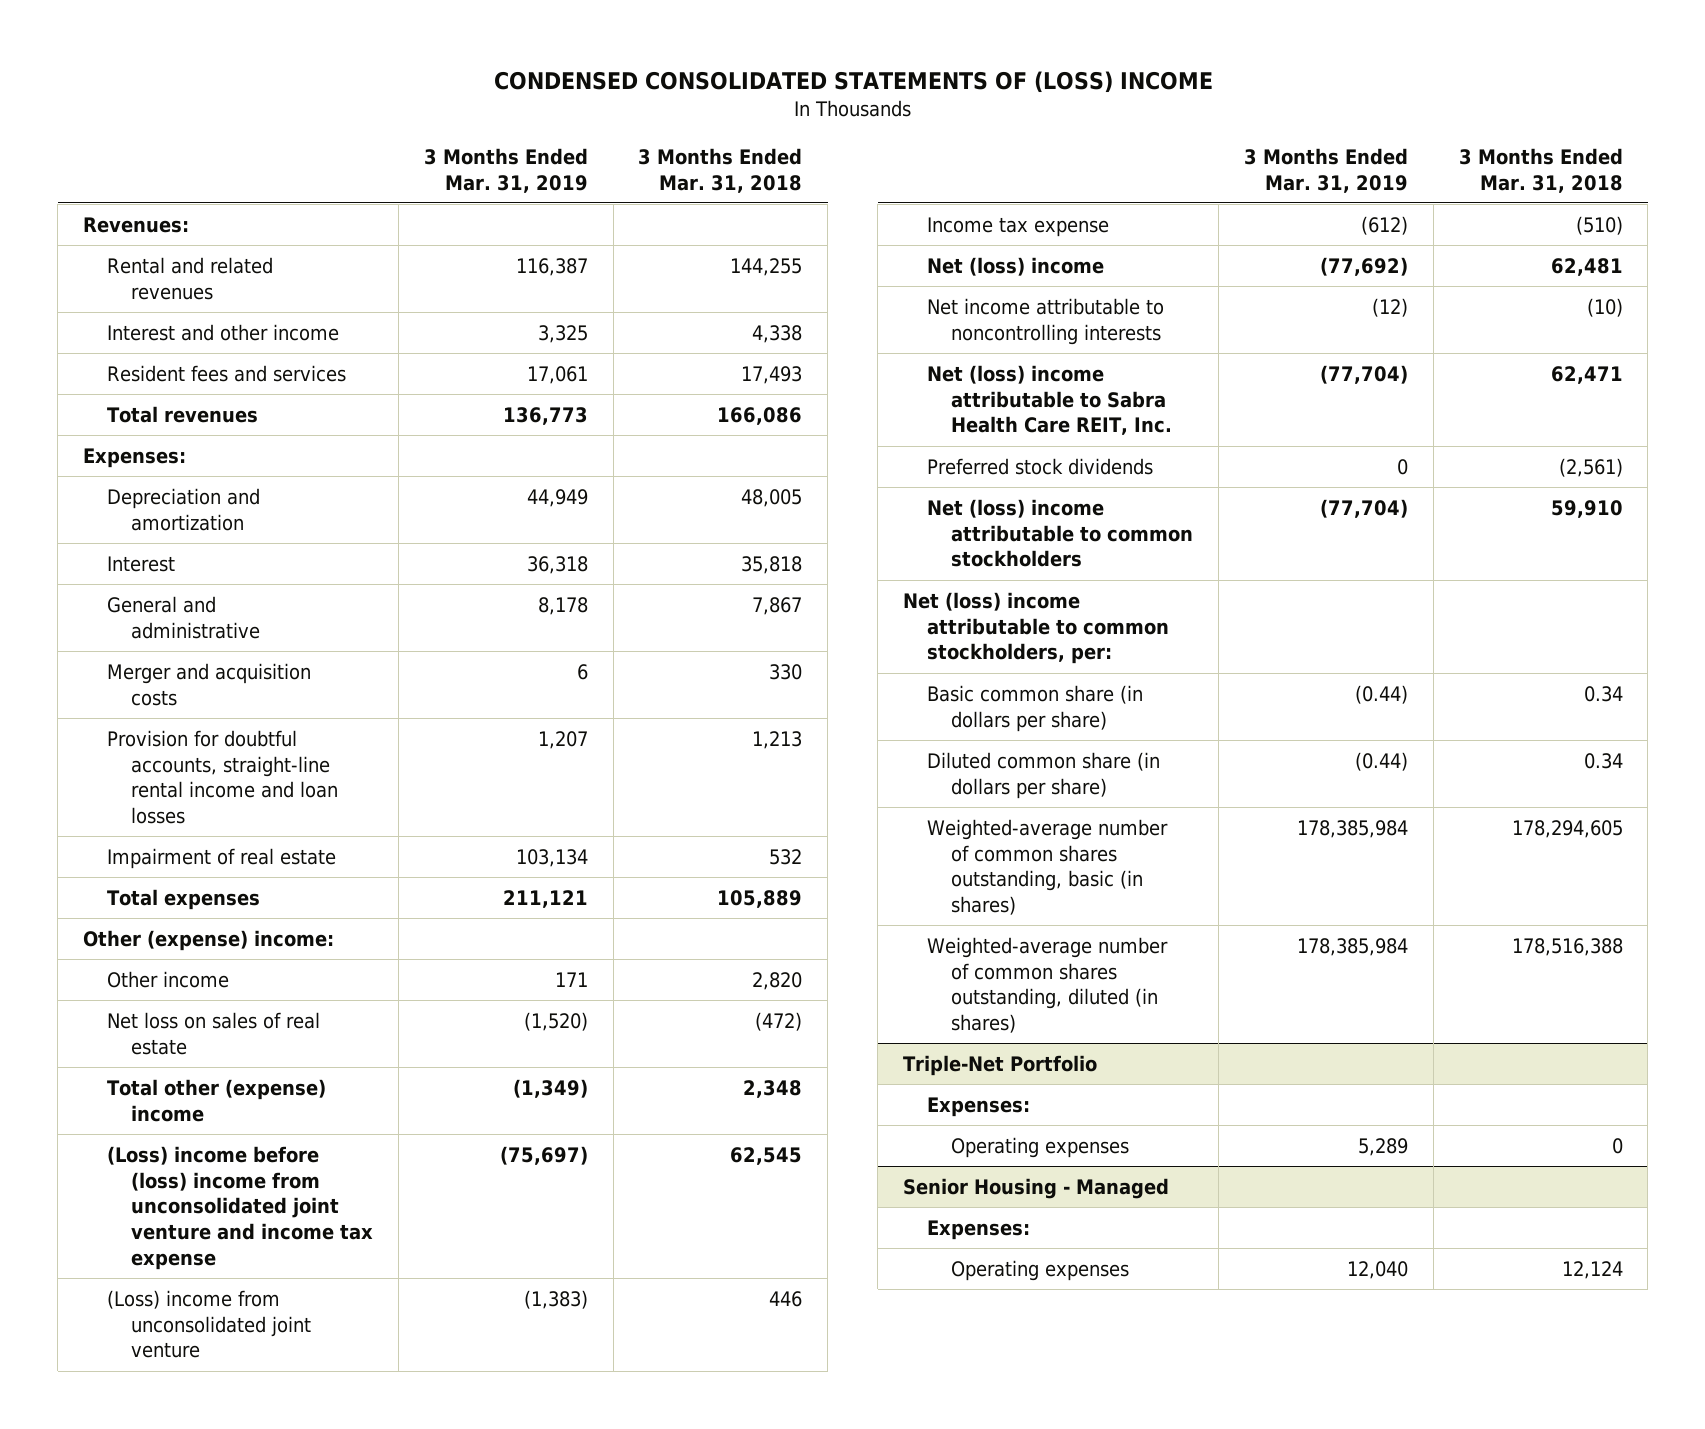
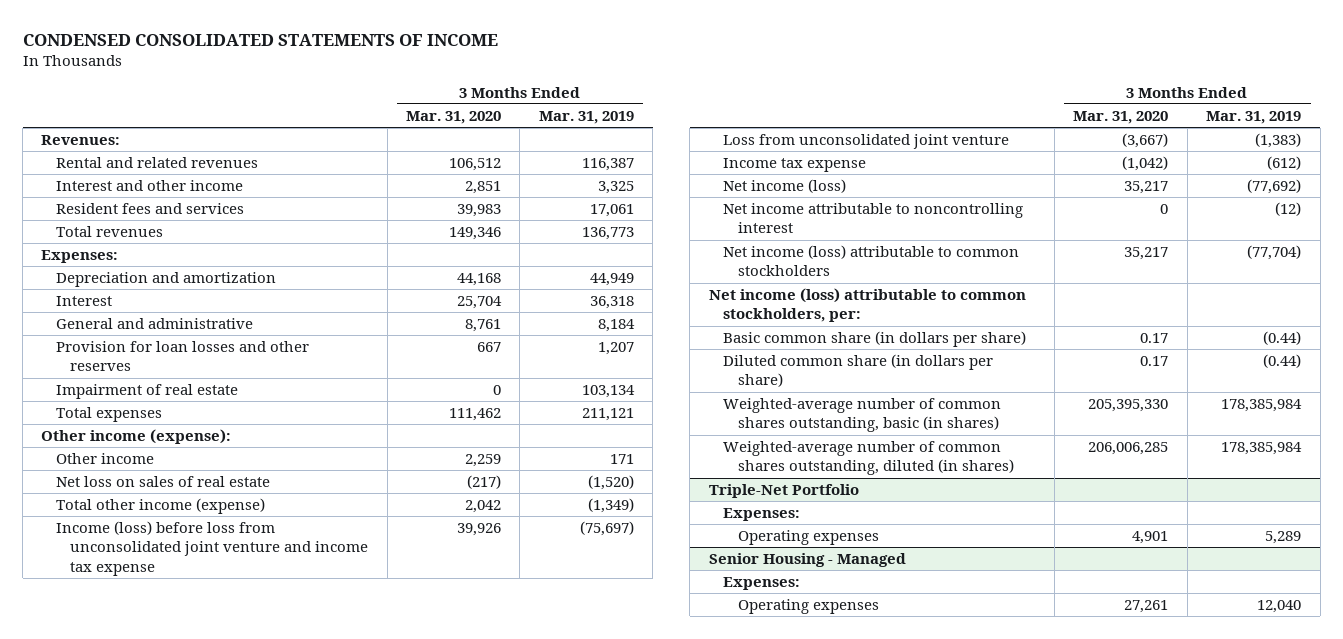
[493,70,1213,93] CONDENSED CONSOLIDATED STATEMENTS OF (LOSS) INCOME -> [22,33,498,46] CONDENSED CONSOLIDATED STATEMENTS OF INCOME
[638,147,803,193] 3 Months Ended Mar. 31, 2018 -> none
none -> [405,110,501,124] Mar. 31, 2020
[107,662,312,706] Merger and acquisition costs -> none
[537,596,588,615] 8,178 -> [597,319,635,333] 8,184
[107,729,339,825] Provision for doubtful accounts, straight-line rental income and loan losses -> [55,341,309,372] Provision for loan losses and other reserves
[82,929,334,951] Other (expense) income: -> [41,429,232,445] Other income (expense):
[107,1078,327,1122] Total other (expense) income -> [55,498,265,515] Total other income (expense)
[107,1145,374,1271] (Loss) income before (loss) income from unconsolidated joint venture and income tax expense -> [55,521,369,576] Income (loss) before loss from unconsolidated joint venture and income tax expense
[107,1289,312,1359] (Loss) income from unconsolidated joint venture -> [723,134,1010,150] Loss from unconsolidated joint venture
[927,364,1173,436] Net (loss) income attributable to Sabra Health Care REIT, Inc. -> none
[927,457,1154,475] Preferred stock dividends -> none
[927,256,1105,276] Net (loss) income -> [723,179,847,194] Net income (loss)
[927,297,1165,345] Net income attributable to noncontrolling interests -> [723,203,1024,234] Net income attributable to noncontrolling interest
[927,498,1194,568] Net (loss) income attributable to common stockholders -> [723,245,1020,277] Net income (loss) attributable to common stockholders
[903,591,1170,665] Net (loss) income attributable to common stockholders, per: -> [708,288,1026,323] Net income (loss) attributable to common stockholders, per:

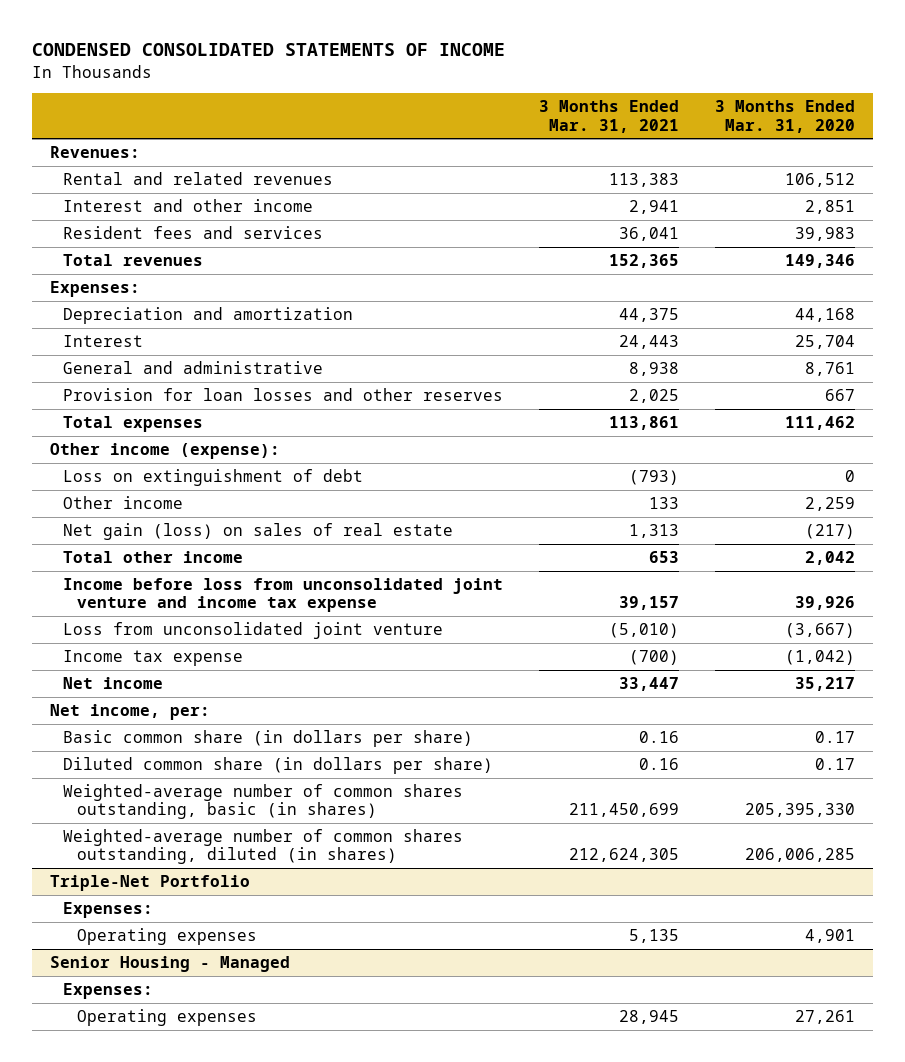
[538,110,634,124] Mar. 31, 2019 -> none
none -> [539,100,680,133] 3 Months Ended Mar. 31, 2021
[55,384,238,400] Impairment of real estate -> none
none -> [63,469,364,487] Loss on extinguishment of debt
[55,476,270,488] Net loss on sales of real estate -> [63,523,454,541] Net gain (loss) on sales of real estate
[55,498,265,515] Total other income (expense) -> [63,551,244,564] Total other income
[55,521,369,576] Income (loss) before loss from unconsolidated joint venture and income tax expense -> [63,578,504,613] Income before loss from unconsolidated joint venture and income tax expense
[723,203,1024,234] Net income attributable to noncontrolling interest -> none
[723,245,1020,277] Net income (loss) attributable to common stockholders -> none
[723,179,847,194] Net income (loss) -> [63,677,164,690] Net income
[708,288,1026,323] Net income (loss) attributable to common stockholders, per: -> [49,704,210,721] Net income, per:

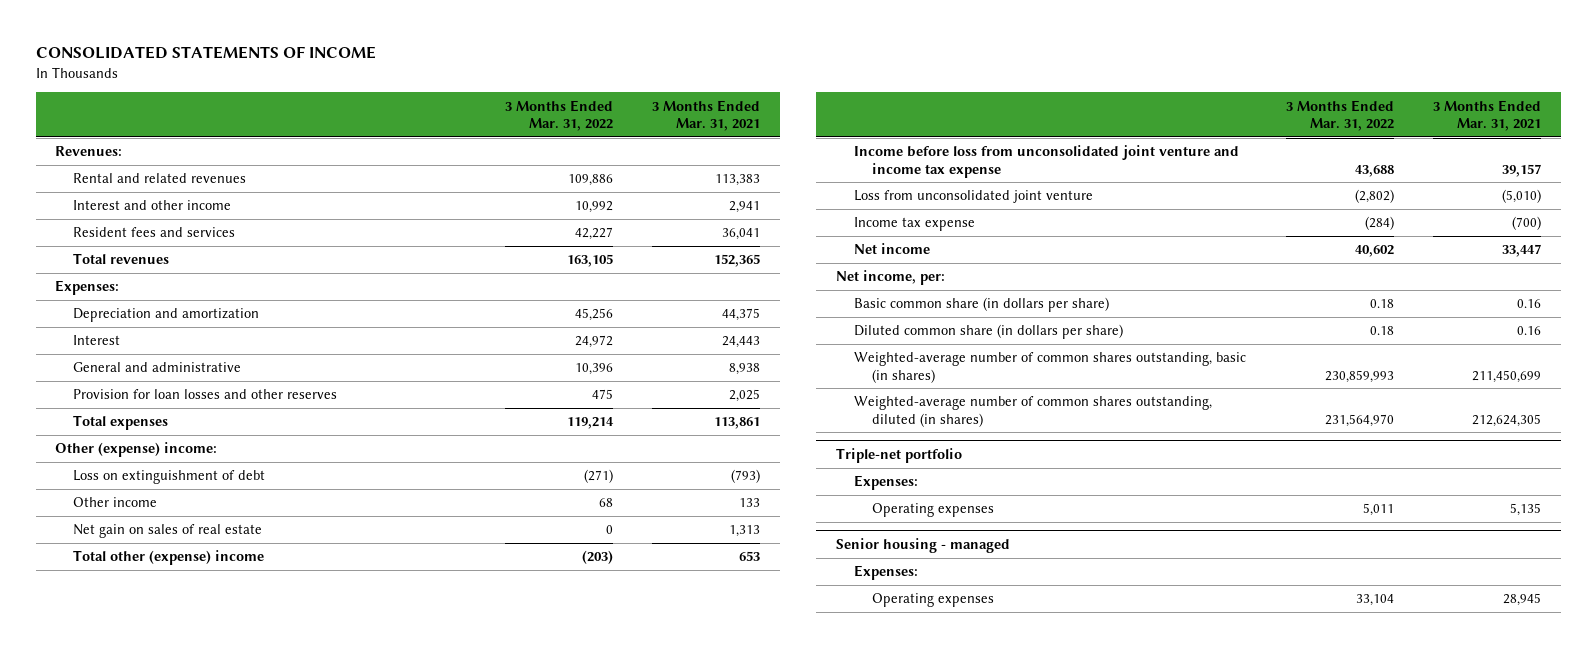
[31,43,505,57] CONDENSED CONSOLIDATED STATEMENTS OF INCOME -> [35,46,376,60] CONSOLIDATED STATEMENTS OF INCOME
[715,100,856,133] 3 Months Ended Mar. 31, 2020 -> none
none -> [504,99,613,131] 3 Months Ended Mar. 31, 2022
[49,443,280,460] Other income (expense): -> [55,442,218,458] Other (expense) income:
[63,523,454,541] Net gain (loss) on sales of real estate -> [73,524,263,539] Net gain on sales of real estate
[63,551,244,564] Total other income -> [73,550,265,566] Total other (expense) income
[49,875,250,892] Triple-Net Portfolio -> [836,447,963,463] Triple-net portfolio
[49,956,290,973] Senior Housing - Managed -> [836,537,1011,553] Senior housing - managed

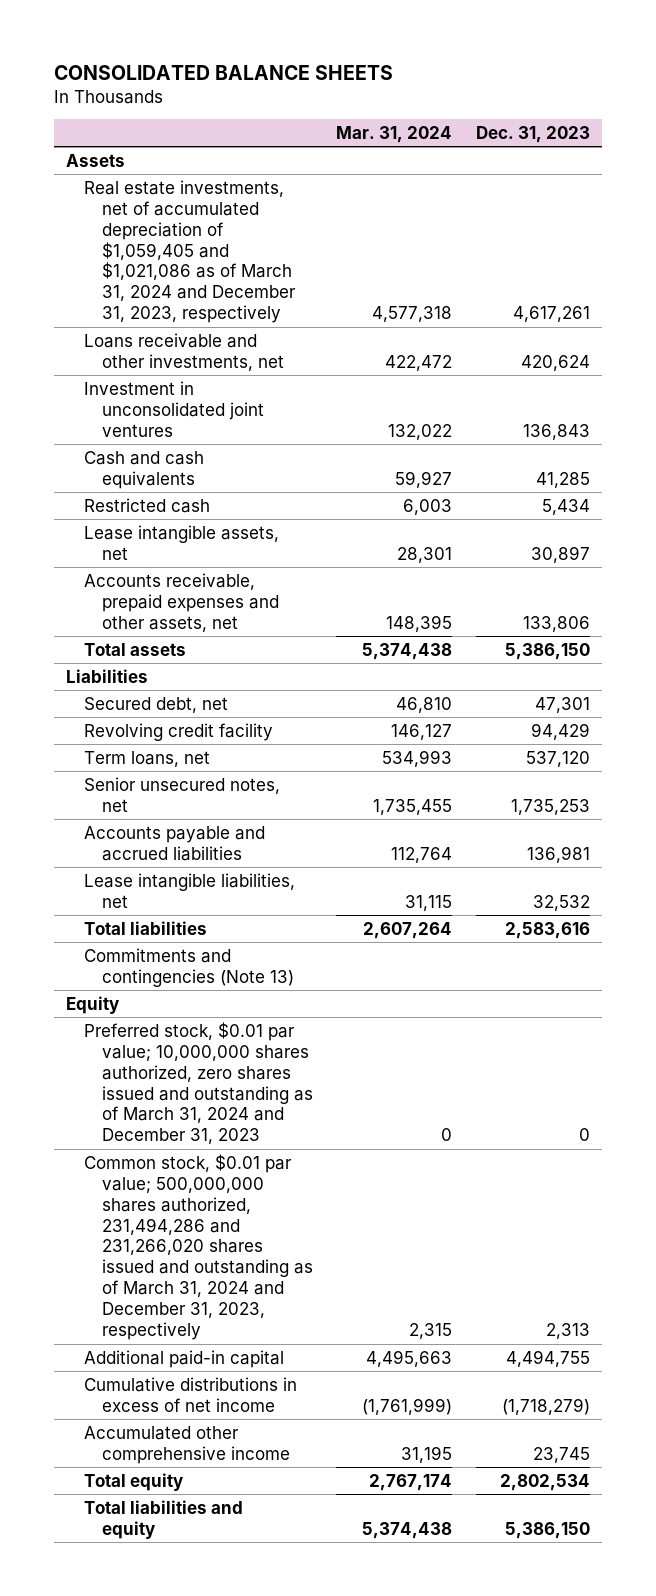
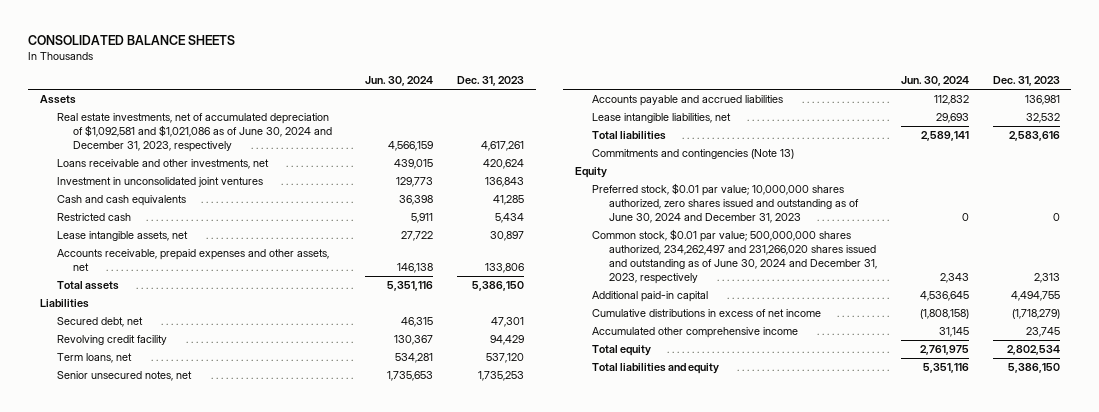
[336,125,453,143] Mar. 31, 2024 -> none
none -> [365,75,434,86] Jun. 30, 2024
[83,179,296,324] Real estate investments, net of accumulated depreciation of $1,059,405 and $1,021,086 as of March 31, 2024 and December 31, 2023, respectively -> [56,113,333,153] Real estate investments, net of accumulated depreciation of $1,092,581 and $1,021,086 as of June 30, 2024 and December 31, 2023, respectively
[83,1021,313,1145] Preferred stock, $0.01 par value; 10,000,000 shares authorized, zero shares issued and outstanding as of March 31, 2024 and December 31, 2023 -> [592,183,860,224] Preferred stock, $0.01 par value; 10,000,000 shares authorized, zero shares issued and outstanding as of June 30, 2024 and December 31, 2023
[83,1153,313,1341] Common stock, $0.01 par value; 500,000,000 shares authorized, 231,494,286 and 231,266,020 shares issued and outstanding as of March 31, 2024 and December 31, 2023, respectively -> [592,229,878,285] Common stock, $0.01 par value; 500,000,000 shares authorized, 234,262,497 and 231,266,020 shares issued and outstanding as of June 30, 2024 and December 31, 2023, respectively

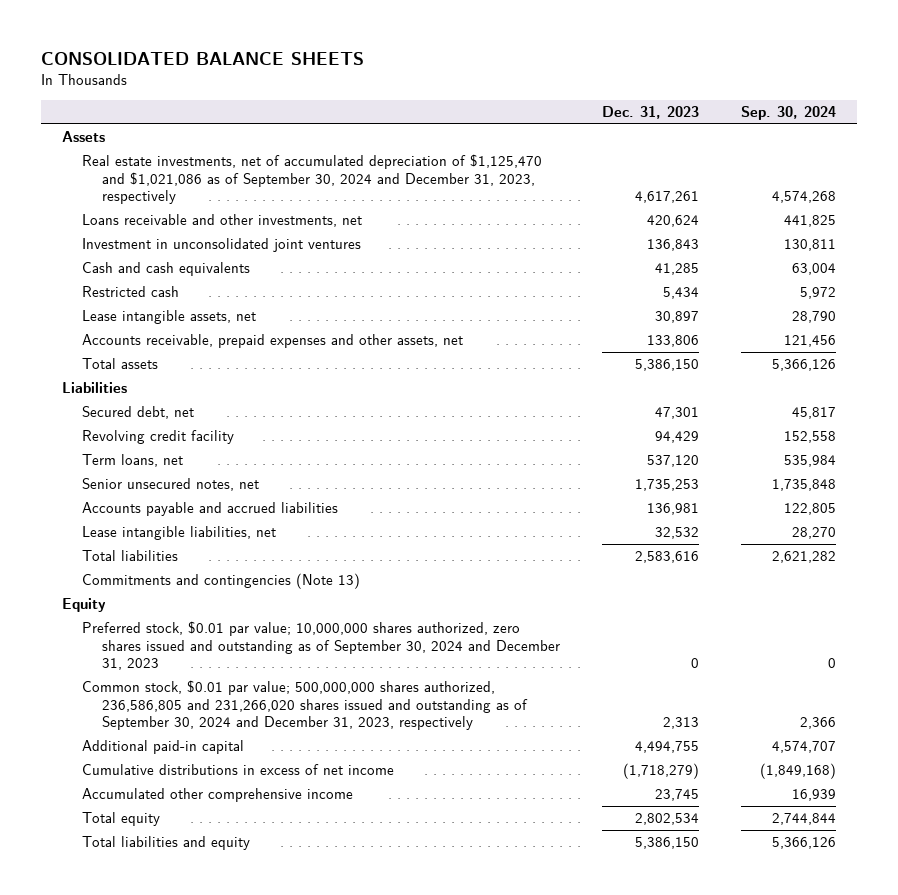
[365,75,434,86] Jun. 30, 2024 -> none
none -> [740,106,836,121] Sep. 30, 2024
[56,113,333,153] Real estate investments, net of accumulated depreciation of $1,092,581 and $1,021,086 as of June 30, 2024 and December 31, 2023, respectively -> [82,154,543,204] Real estate investments, net of accumulated depreciation of $1,125,470 and $1,021,086 as of September 30, 2024 and December 31, 2023, respectively
[592,183,860,224] Preferred stock, $0.01 par value; 10,000,000 shares authorized, zero shares issued and outstanding as of June 30, 2024 and December 31, 2023 -> [82,621,560,670] Preferred stock, $0.01 par value; 10,000,000 shares authorized, zero shares issued and outstanding as of September 30, 2024 and December 31, 2023
[592,229,878,285] Common stock, $0.01 par value; 500,000,000 shares authorized, 234,262,497 and 231,266,020 shares issued and outstanding as of June 30, 2024 and December 31, 2023, respectively -> [82,680,528,730] Common stock, $0.01 par value; 500,000,000 shares authorized, 236,586,805 and 231,266,020 shares issued and outstanding as of September 30, 2024 and December 31, 2023, respectively

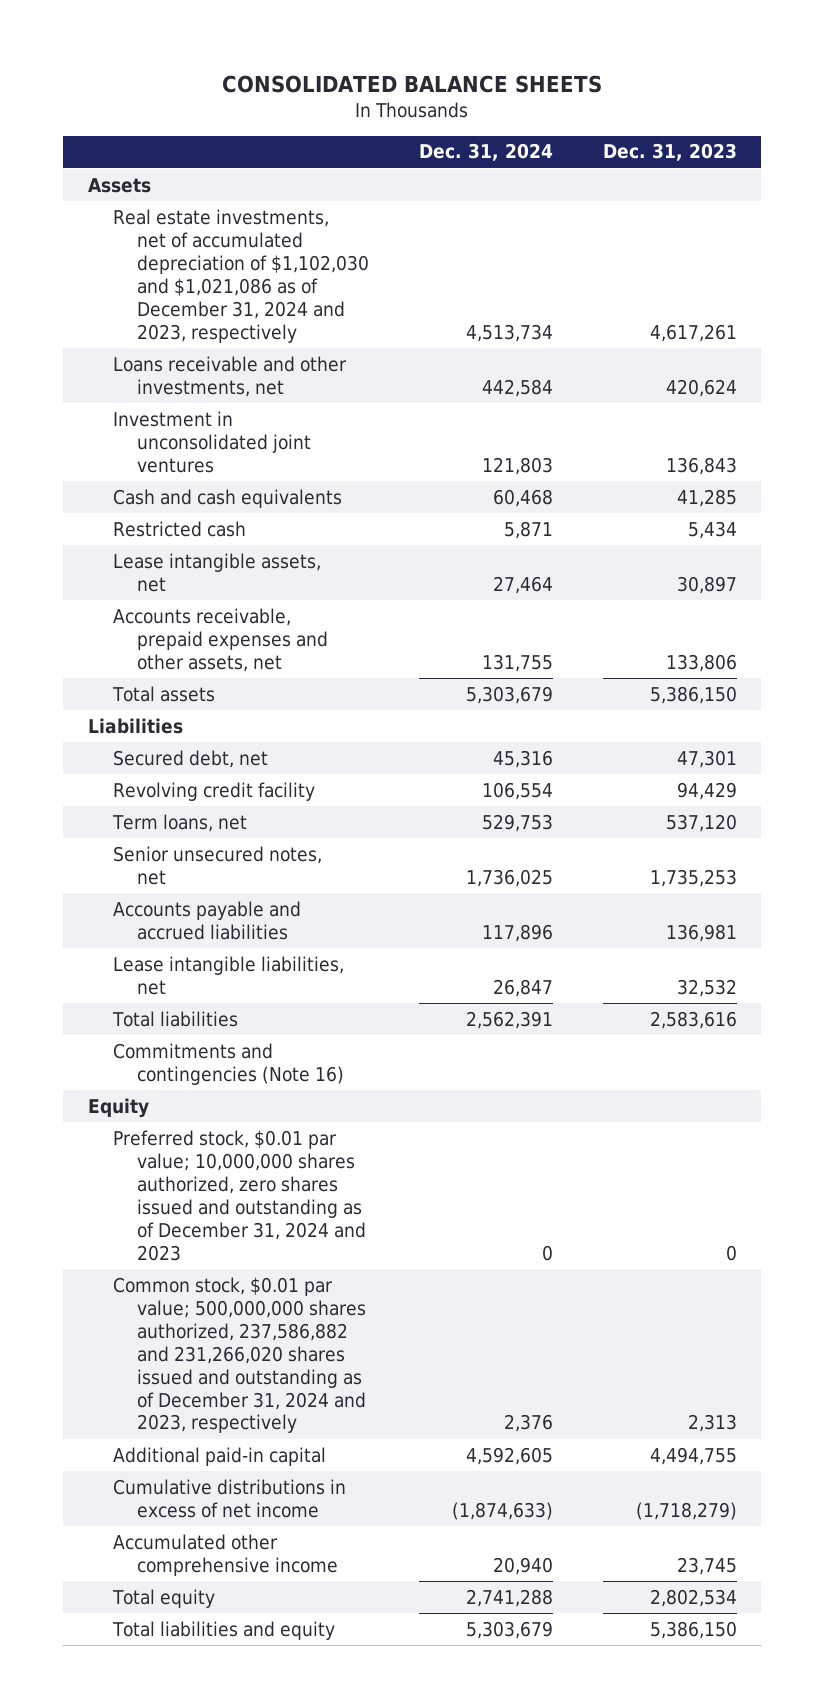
[740,106,836,121] Sep. 30, 2024 -> none
none -> [418,143,553,162] Dec. 31, 2024
[82,154,543,204] Real estate investments, net of accumulated depreciation of $1,125,470 and $1,021,086 as of September 30, 2024 and December 31, 2023, respectively -> [112,208,370,343] Real estate investments, net of accumulated depreciation of $1,102,030 and $1,021,086 as of December 31, 2024 and 2023, respectively
[82,573,361,590] Commitments and contingencies (Note 13) -> [112,1042,345,1085] Commitments and contingencies (Note 16)
[82,621,560,670] Preferred stock, $0.01 par value; 10,000,000 shares authorized, zero shares issued and outstanding as of September 30, 2024 and December 31, 2023 -> [112,1129,367,1261] Preferred stock, $0.01 par value; 10,000,000 shares authorized, zero shares issued and outstanding as of December 31, 2024 and 2023
[82,680,528,730] Common stock, $0.01 par value; 500,000,000 shares authorized, 236,586,805 and 231,266,020 shares issued and outstanding as of September 30, 2024 and December 31, 2023, respectively -> [112,1276,367,1434] Common stock, $0.01 par value; 500,000,000 shares authorized, 237,586,882 and 231,266,020 shares issued and outstanding as of December 31, 2024 and 2023, respectively

